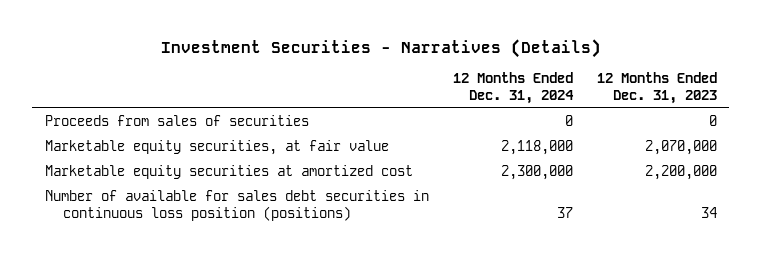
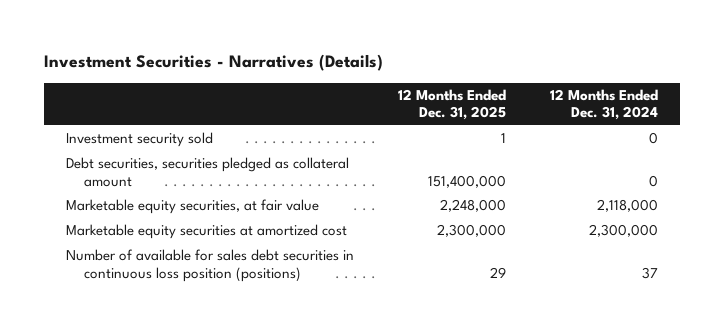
[596,72,717,105] 12 Months Ended Dec. 31, 2023 -> none
none -> [397,88,506,121] 12 Months Ended Dec. 31, 2025
[44,114,309,126] Proceeds from sales of securities -> none
none -> [65,132,213,148] Investment security sold
none -> [65,157,349,187] Debt securities, securities pledged as collateral amount

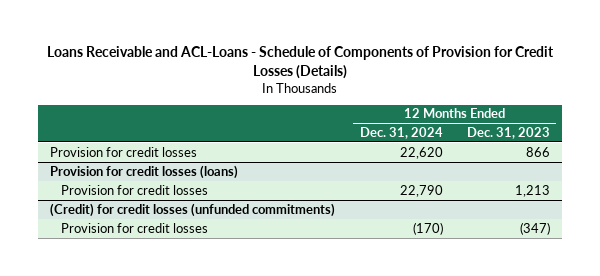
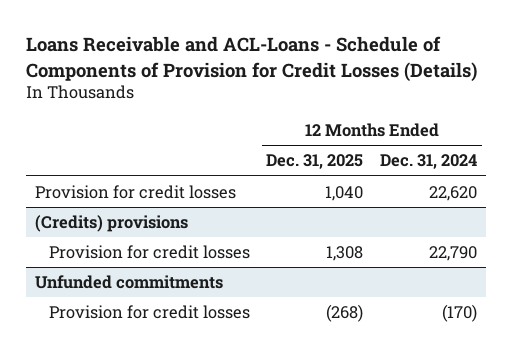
[467,127,551,140] Dec. 31, 2023 -> none
none -> [266,154,364,170] Dec. 31, 2025
[50,164,239,179] Provision for credit losses (loans) -> [34,215,188,233] (Credits) provisions
[50,202,336,217] (Credit) for credit losses (unfunded commitments) -> none
none -> [34,275,223,290] Unfunded commitments

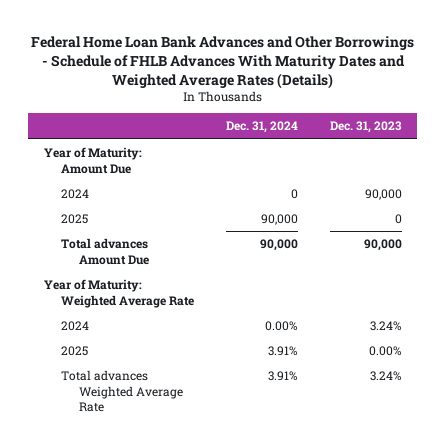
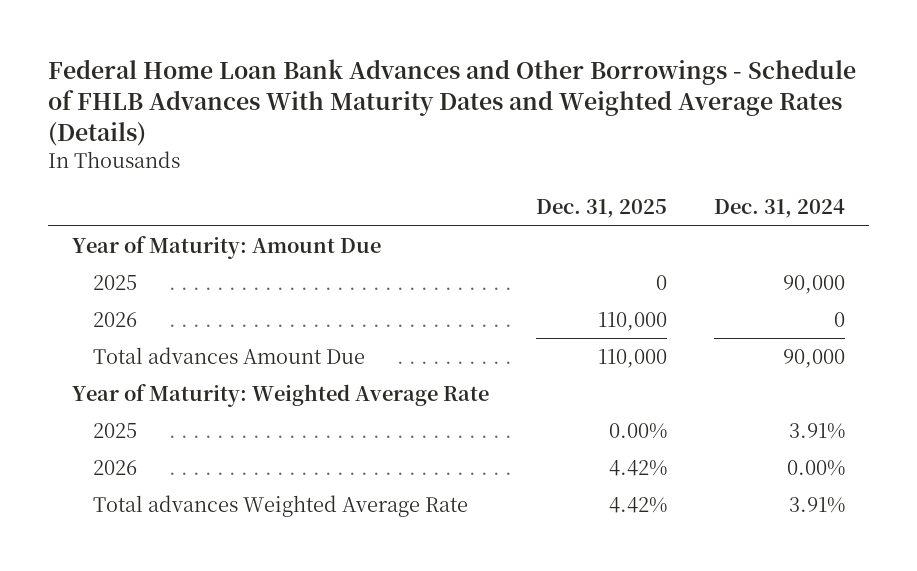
[329,121,402,134] Dec. 31, 2023 -> none
none -> [536,199,668,219] Dec. 31, 2025
[61,188,90,199] 2024 -> none
none -> [92,311,137,327] 2026
[61,320,90,331] 2024 -> none
none -> [92,459,137,475] 2026

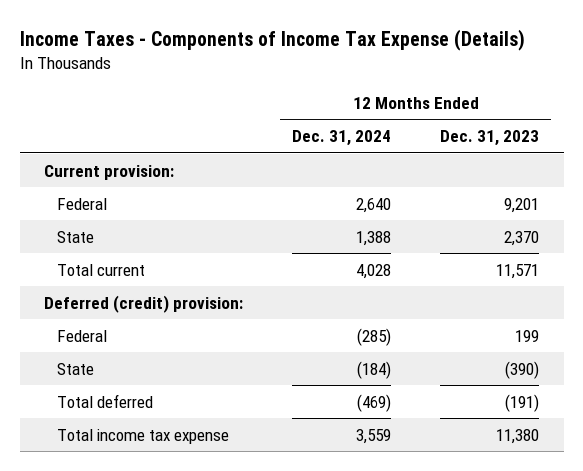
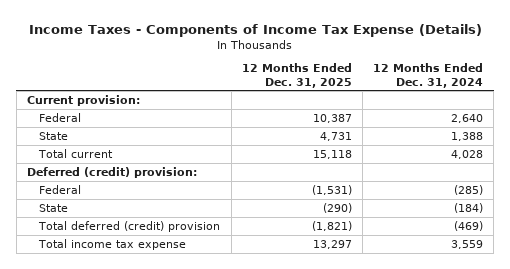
[440,130,540,147] Dec. 31, 2023 -> none
none -> [241,63,352,88] 12 Months Ended Dec. 31, 2025
[56,393,153,408] Total deferred -> [38,220,221,232] Total deferred (credit) provision

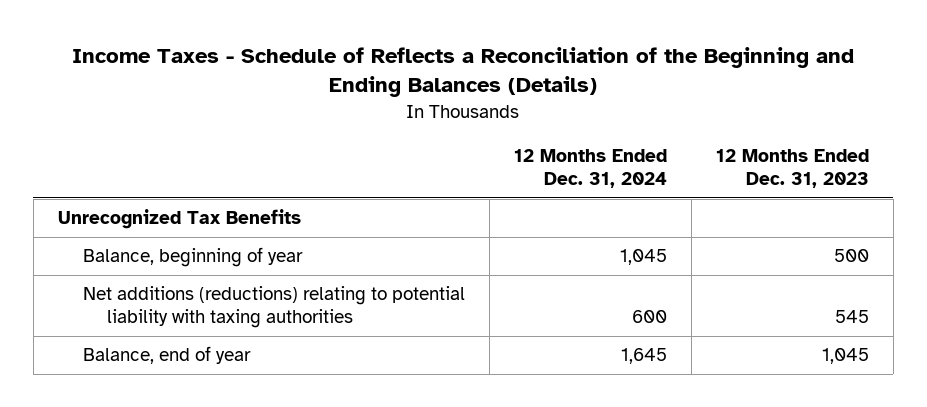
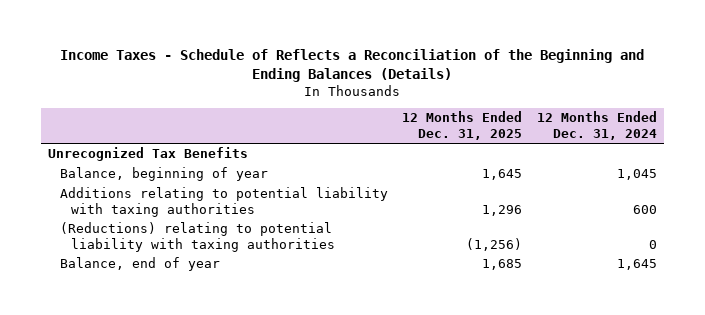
[715,148,869,188] 12 Months Ended Dec. 31, 2023 -> none
none -> [402,111,523,140] 12 Months Ended Dec. 31, 2025
[82,286,465,329] Net additions (reductions) relating to potential liability with taxing authorities -> [59,187,388,217] Additions relating to potential liability with taxing authorities
none -> [59,222,336,252] (Reductions) relating to potential liability with taxing authorities

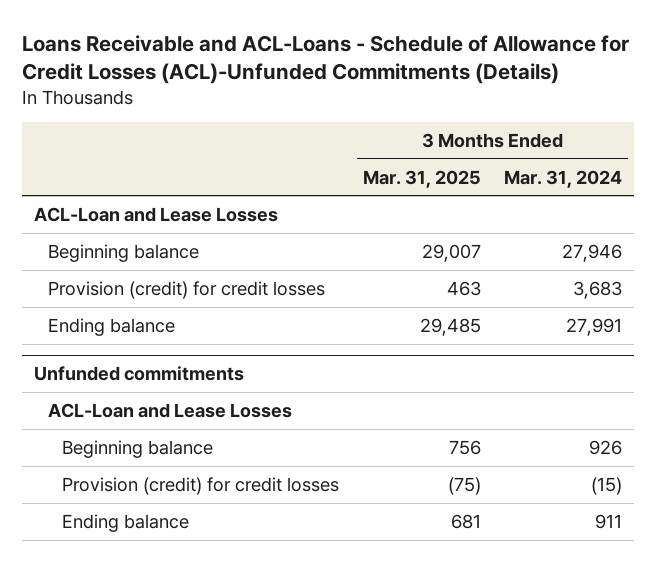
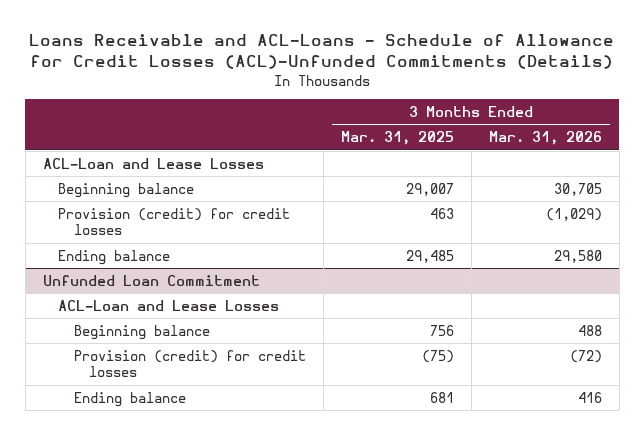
[504,169,623,188] Mar. 31, 2024 -> none
none -> [488,131,602,146] Mar. 31, 2026
[34,366,245,382] Unfunded commitments -> [42,274,260,286] Unfunded Loan Commitment

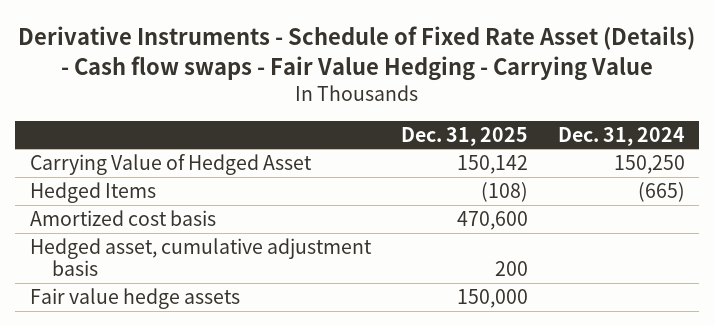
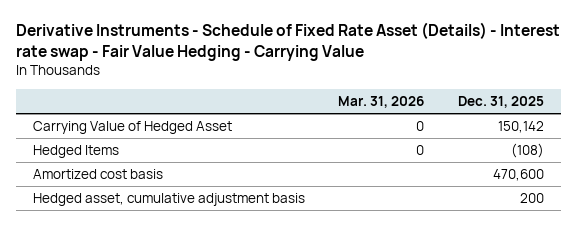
[18,26,696,82] Derivative Instruments - Schedule of Fixed Rate Asset (Details) - Cash flow swaps - Fair Value Hedging - Carrying Value -> [15,22,560,62] Derivative Instruments - Schedule of Fixed Rate Asset (Details) - Interest rate swap - Fair Value Hedging - Carrying Value
[557,126,685,146] Dec. 31, 2024 -> none
none -> [338,95,425,108] Mar. 31, 2026
[30,287,241,309] Fair value hedge assets -> none

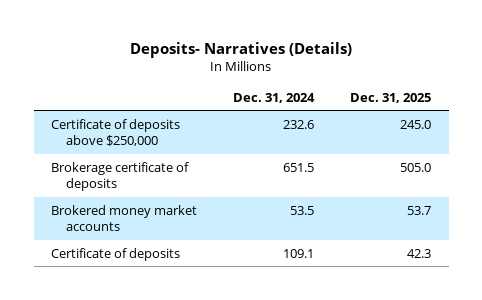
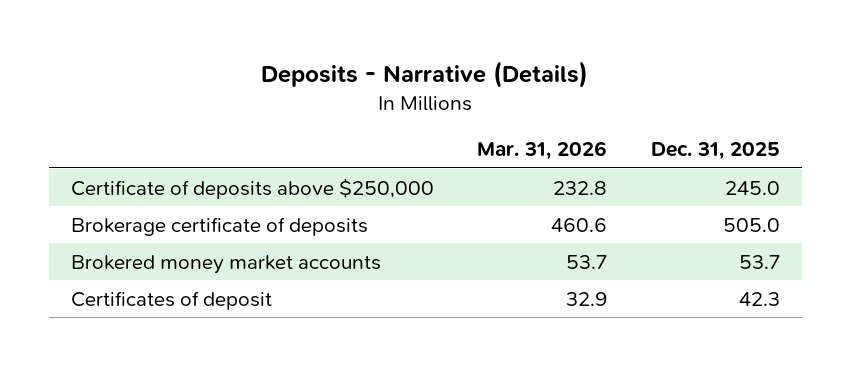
[130,41,353,58] Deposits- Narratives (Details) -> [261,60,589,88] Deposits - Narrative (Details)
[233,92,316,103] Dec. 31, 2024 -> none
none -> [477,141,608,161] Mar. 31, 2026
[51,247,181,261] Certificate of deposits -> [70,290,272,310] Certificates of deposit

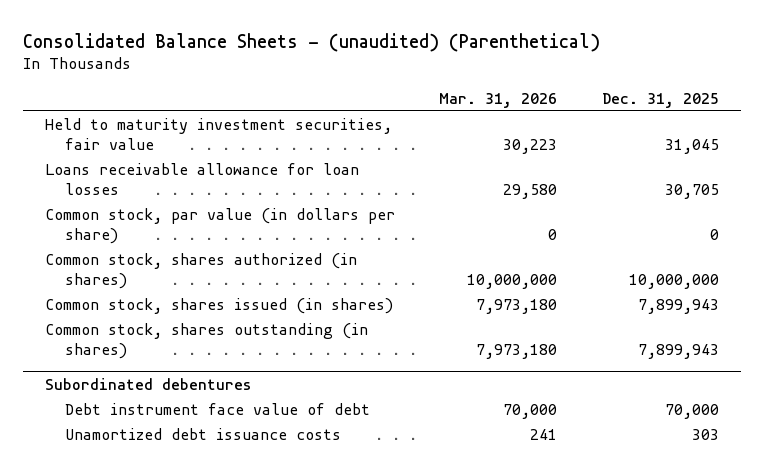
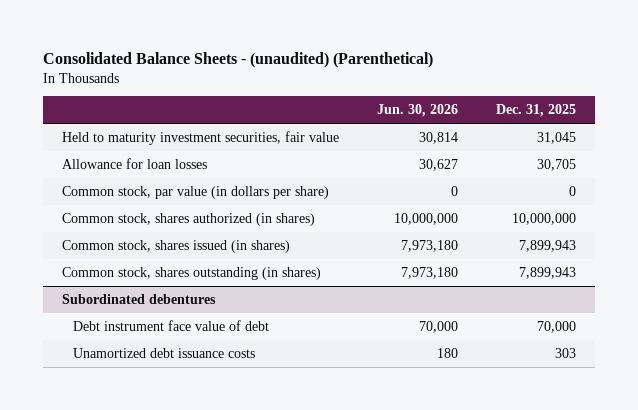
[439,92,558,108] Mar. 31, 2026 -> none
none -> [376,104,458,118] Jun. 30, 2026
[44,163,359,195] Loans receivable allowance for loan losses -> [61,157,207,169] Allowance for loan losses

